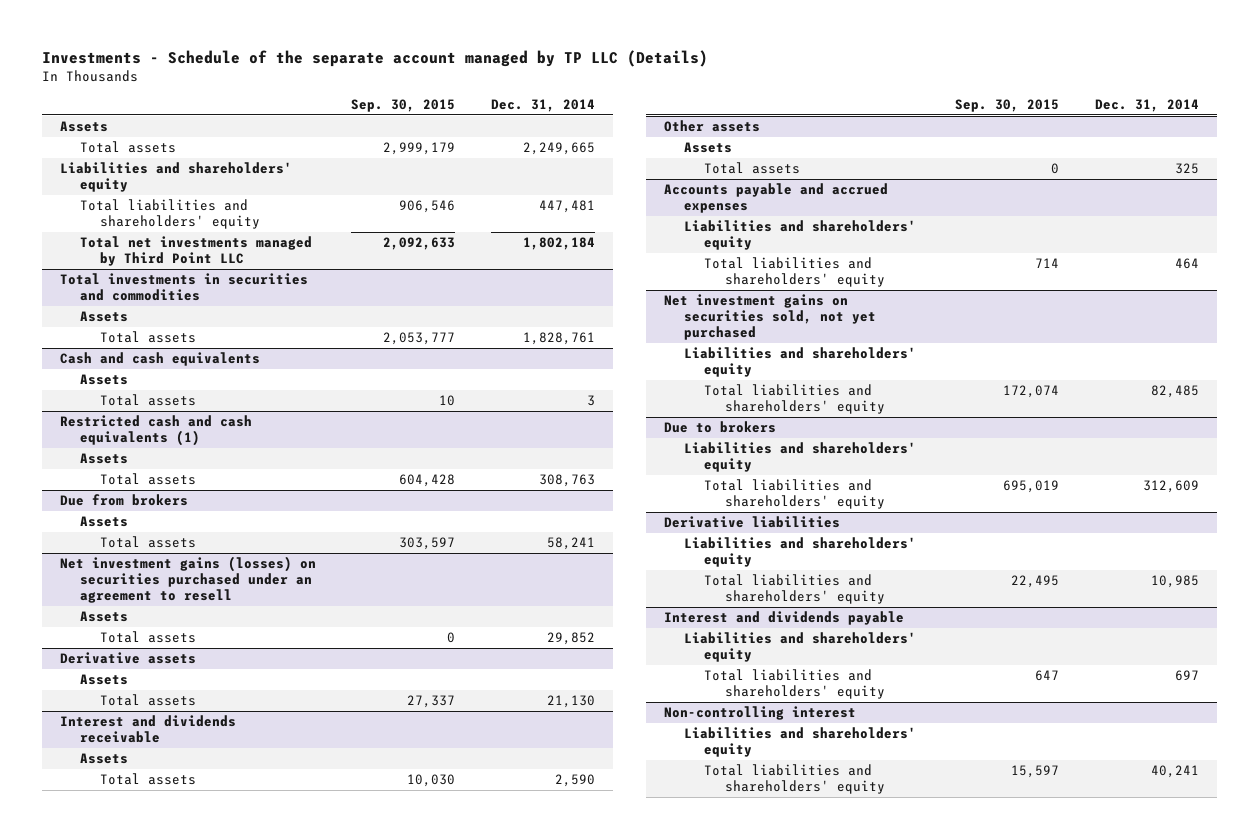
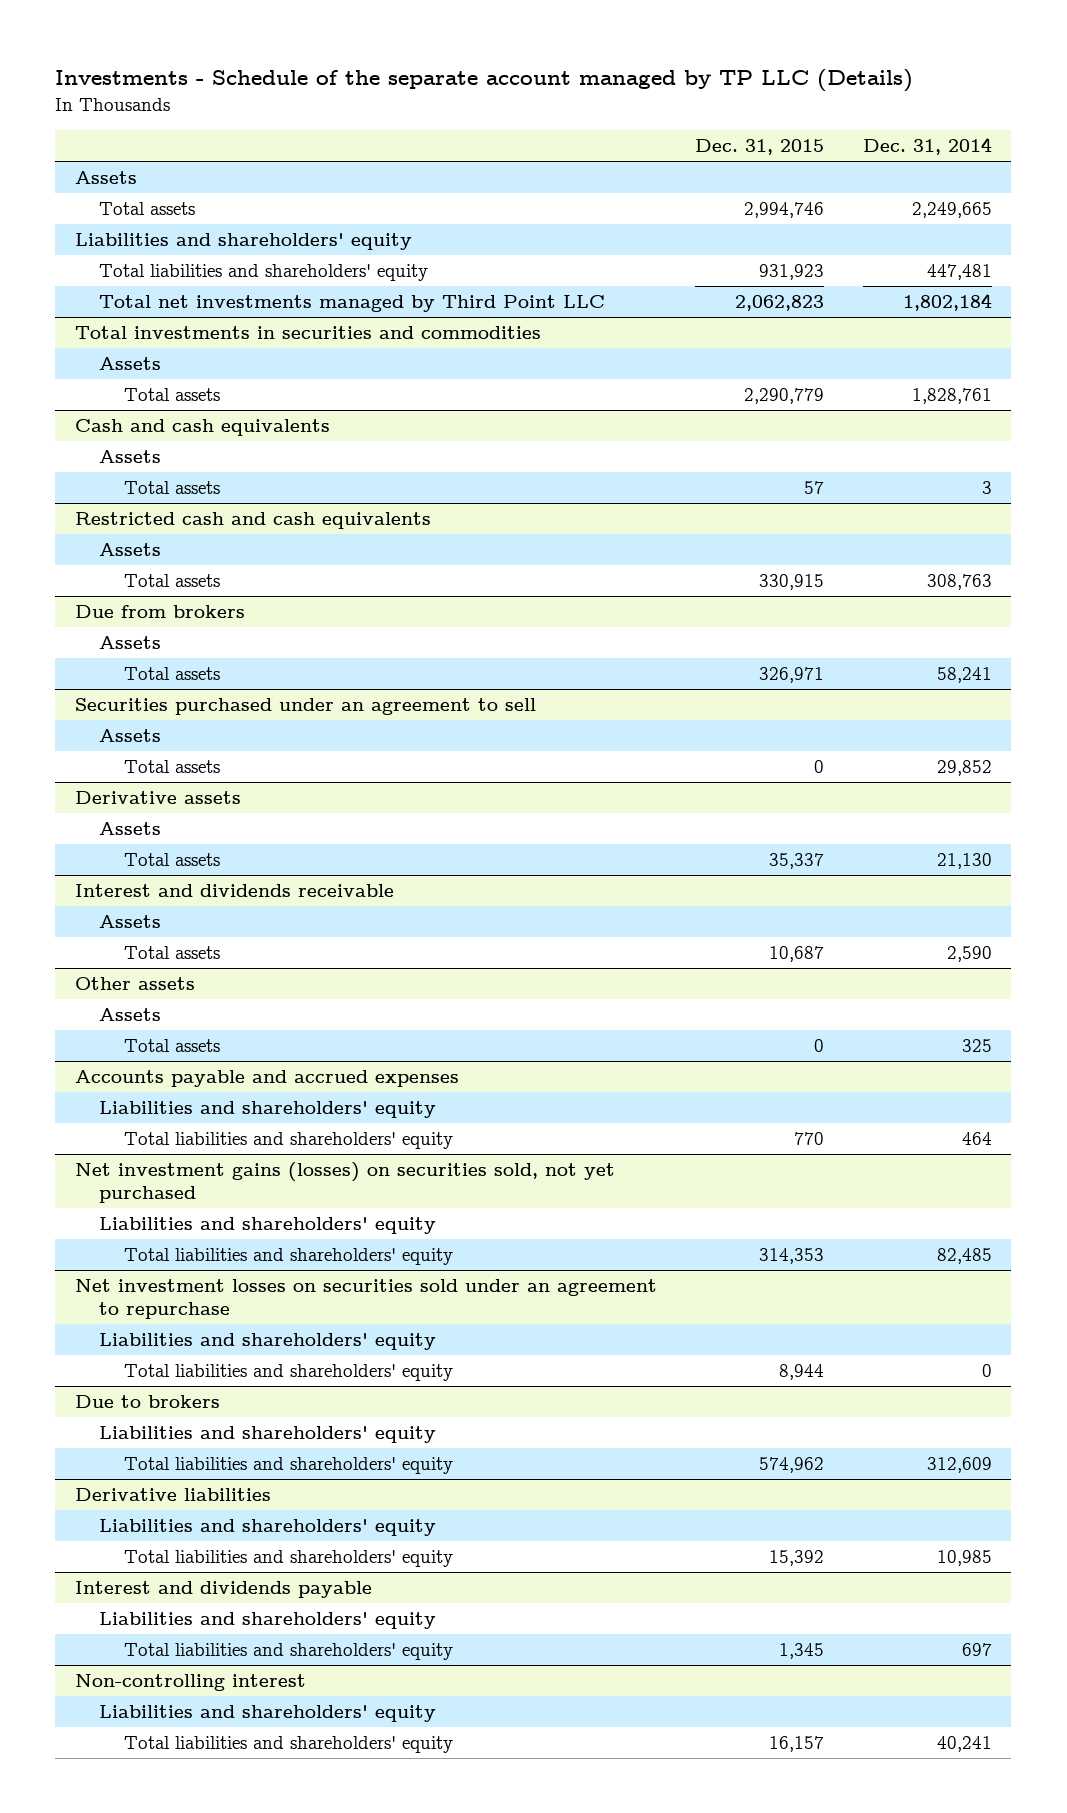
[351,98,456,112] Sep. 30, 2015 -> none
none -> [695,139,825,156] Dec. 31, 2015
[59,415,252,446] Restricted cash and cash equivalents (1) -> [74,512,431,530] Restricted cash and cash equivalents
[59,556,316,603] Net investment gains (losses) on securities purchased under an agreement to resell -> [74,698,536,716] Securities purchased under an agreement to sell
[663,294,877,340] Net investment gains on securities sold, not yet purchased -> [74,1162,615,1203] Net investment gains (losses) on securities sold, not yet purchased
none -> [74,1279,657,1319] Net investment losses on securities sold under an agreement to repurchase
none -> [99,1333,437,1351] Liabilities and shareholders' equity
none -> [124,1364,454,1382] Total liabilities and shareholders' equity

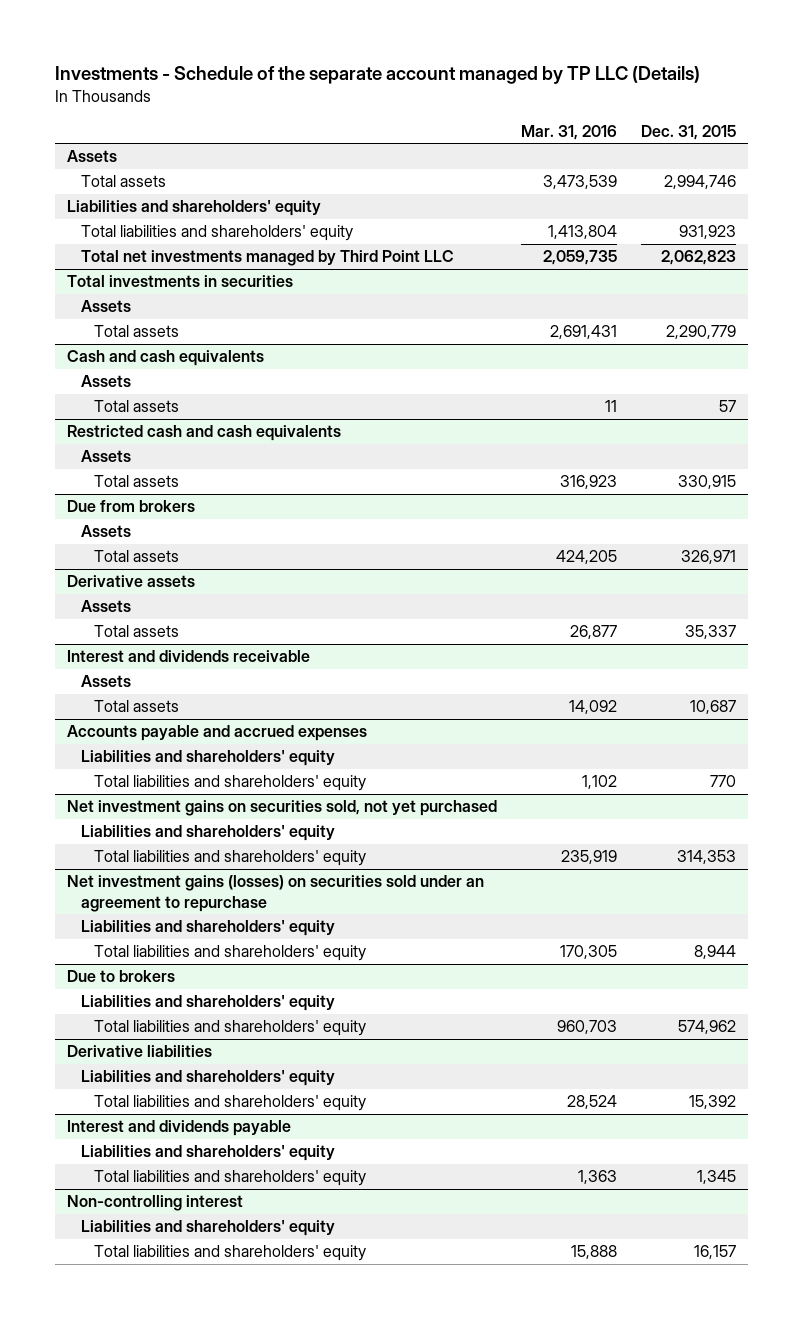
[863,137,993,156] Dec. 31, 2014 -> none
none -> [521,124,618,140] Mar. 31, 2016
[74,326,541,340] Total investments in securities and commodities -> [67,275,294,288] Total investments in securities
[74,698,536,716] Securities purchased under an agreement to sell -> none
[99,729,162,743] Assets -> none
[124,760,221,774] Total assets -> none
[74,977,195,991] Other assets -> none
[99,1008,162,1022] Assets -> none
[124,1039,221,1053] Total assets -> none
[74,1162,615,1203] Net investment gains (losses) on securities sold, not yet purchased -> [67,800,498,817] Net investment gains on securities sold, not yet purchased
[74,1279,657,1319] Net investment losses on securities sold under an agreement to repurchase -> [67,875,485,912] Net investment gains (losses) on securities sold under an agreement to repurchase

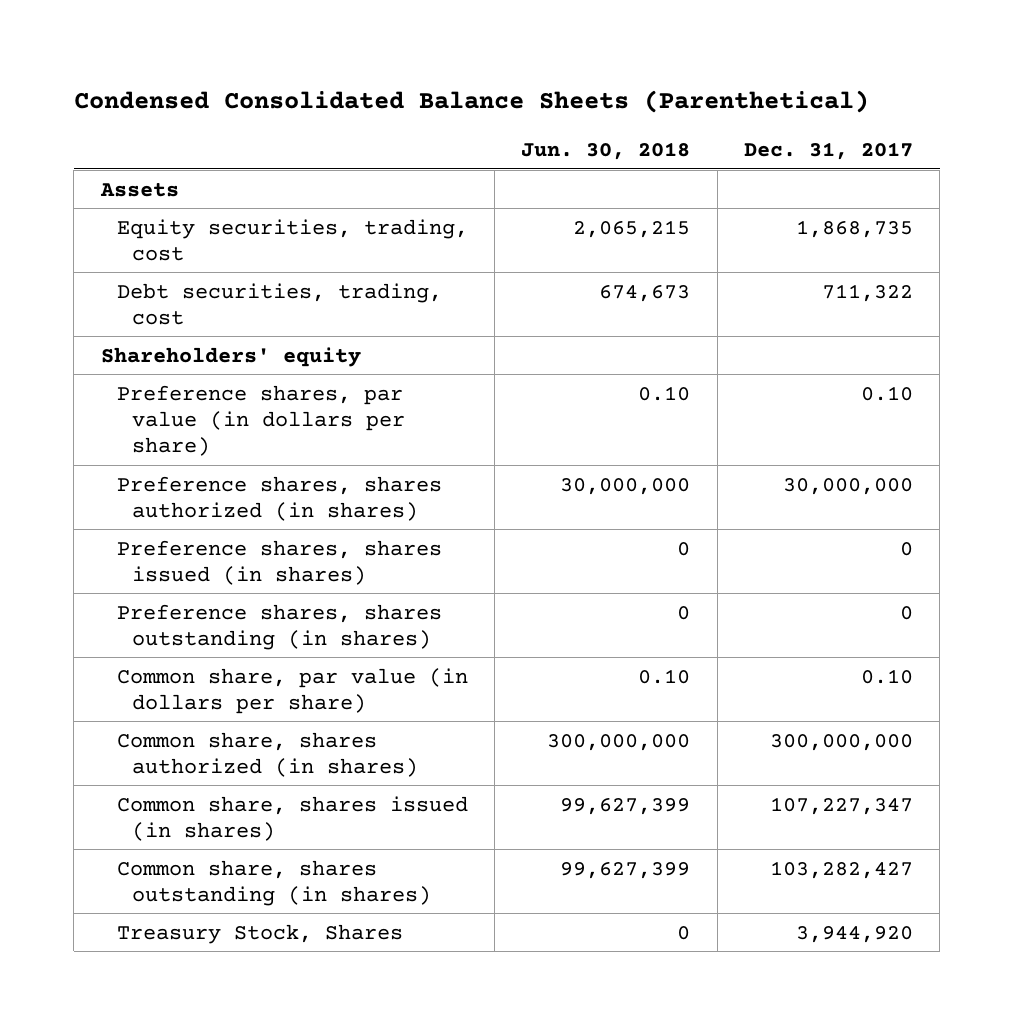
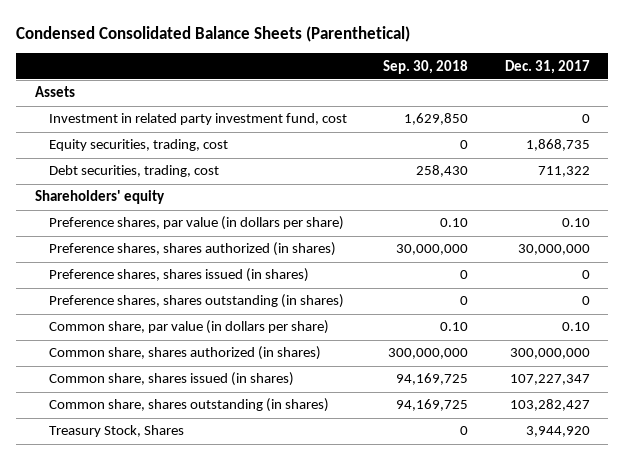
[521,142,691,161] Jun. 30, 2018 -> none
none -> [383,59,469,74] Sep. 30, 2018
none -> [48,113,347,126] Investment in related party investment fund, cost

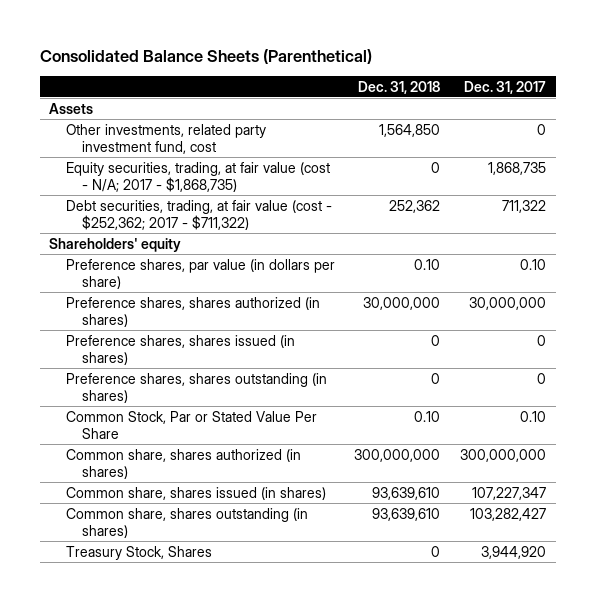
[16,25,411,42] Condensed Consolidated Balance Sheets (Parenthetical) -> [39,48,372,64] Consolidated Balance Sheets (Parenthetical)
[383,59,469,74] Sep. 30, 2018 -> none
none -> [358,80,441,94] Dec. 31, 2018
[48,113,347,126] Investment in related party investment fund, cost -> [65,123,266,155] Other investments, related party investment fund, cost
[48,139,228,152] Equity securities, trading, cost -> [65,161,330,193] Equity securities, trading, at fair value (cost - N/A; 2017 - $1,868,735)
[48,165,219,178] Debt securities, trading, cost -> [65,199,332,231] Debt securities, trading, at fair value (cost - $252,362; 2017 - $711,322)
[48,320,329,335] Common share, par value (in dollars per share) -> [65,410,317,440] Common Stock, Par or Stated Value Per Share

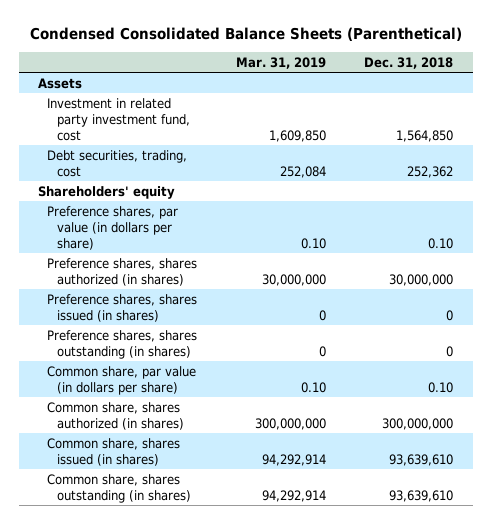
[39,48,372,64] Consolidated Balance Sheets (Parenthetical) -> [29,26,462,41] Condensed Consolidated Balance Sheets (Parenthetical)
[464,80,547,94] Dec. 31, 2017 -> none
none -> [235,56,326,69] Mar. 31, 2019
[65,161,330,193] Equity securities, trading, at fair value (cost - N/A; 2017 - $1,868,735) -> none
[65,123,266,155] Other investments, related party investment fund, cost -> [47,97,190,141] Investment in related party investment fund, cost
[65,199,332,231] Debt securities, trading, at fair value (cost - $252,362; 2017 - $711,322) -> [47,149,188,177] Debt securities, trading, cost
[65,410,317,440] Common Stock, Par or Stated Value Per Share -> [47,365,197,395] Common share, par value (in dollars per share)
[65,545,212,560] Treasury Stock, Shares -> none

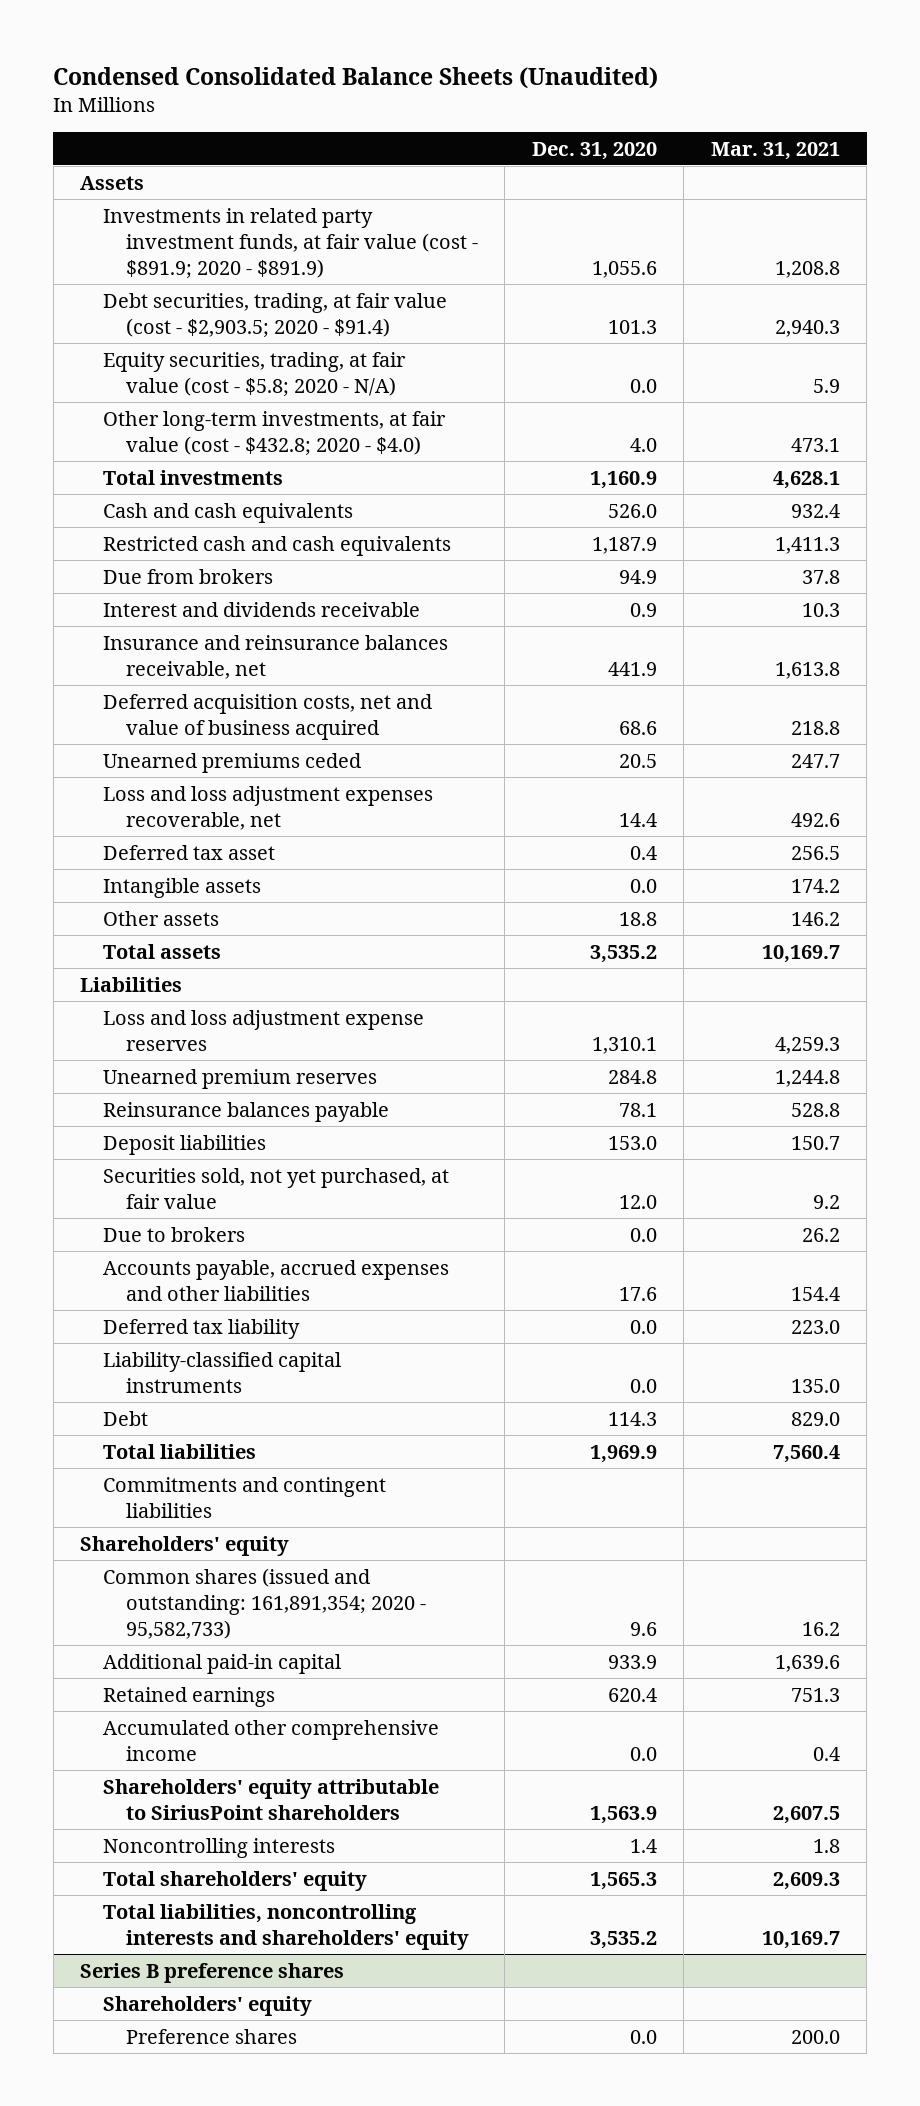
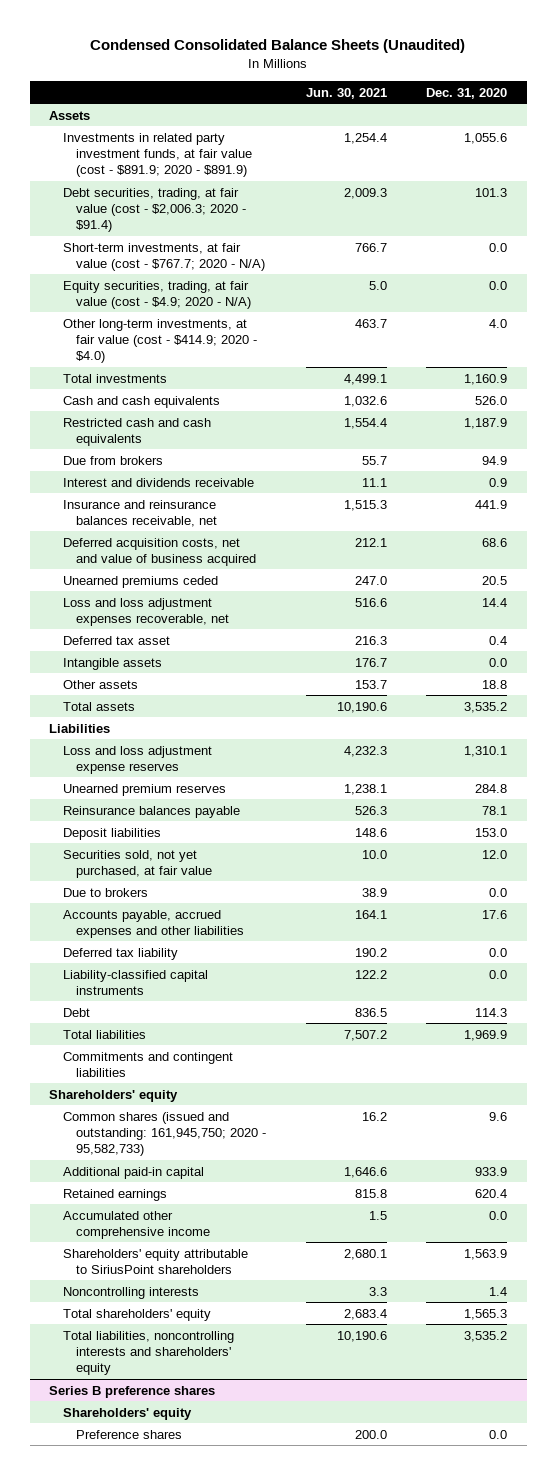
[710,141,840,160] Mar. 31, 2021 -> none
none -> [305,87,387,99] Jun. 30, 2021
[102,292,447,338] Debt securities, trading, at fair value (cost - $2,903.5; 2020 - $91.4) -> [62,187,247,233] Debt securities, trading, at fair value (cost - $2,006.3; 2020 - $91.4)
none -> [62,242,266,271] Short-term investments, at fair value (cost - $767.7; 2020 - N/A)
[102,351,406,397] Equity securities, trading, at fair value (cost - $5.8; 2020 - N/A) -> [62,280,252,309] Equity securities, trading, at fair value (cost - $4.9; 2020 - N/A)
[102,410,446,456] Other long-term investments, at fair value (cost - $432.8; 2020 - $4.0) -> [62,318,258,364] Other long-term investments, at fair value (cost - $414.9; 2020 - $4.0)
[102,1567,426,1639] Common shares (issued and outstanding: 161,891,354; 2020 - 95,582,733) -> [62,1111,267,1157] Common shares (issued and outstanding: 161,945,750; 2020 - 95,582,733)

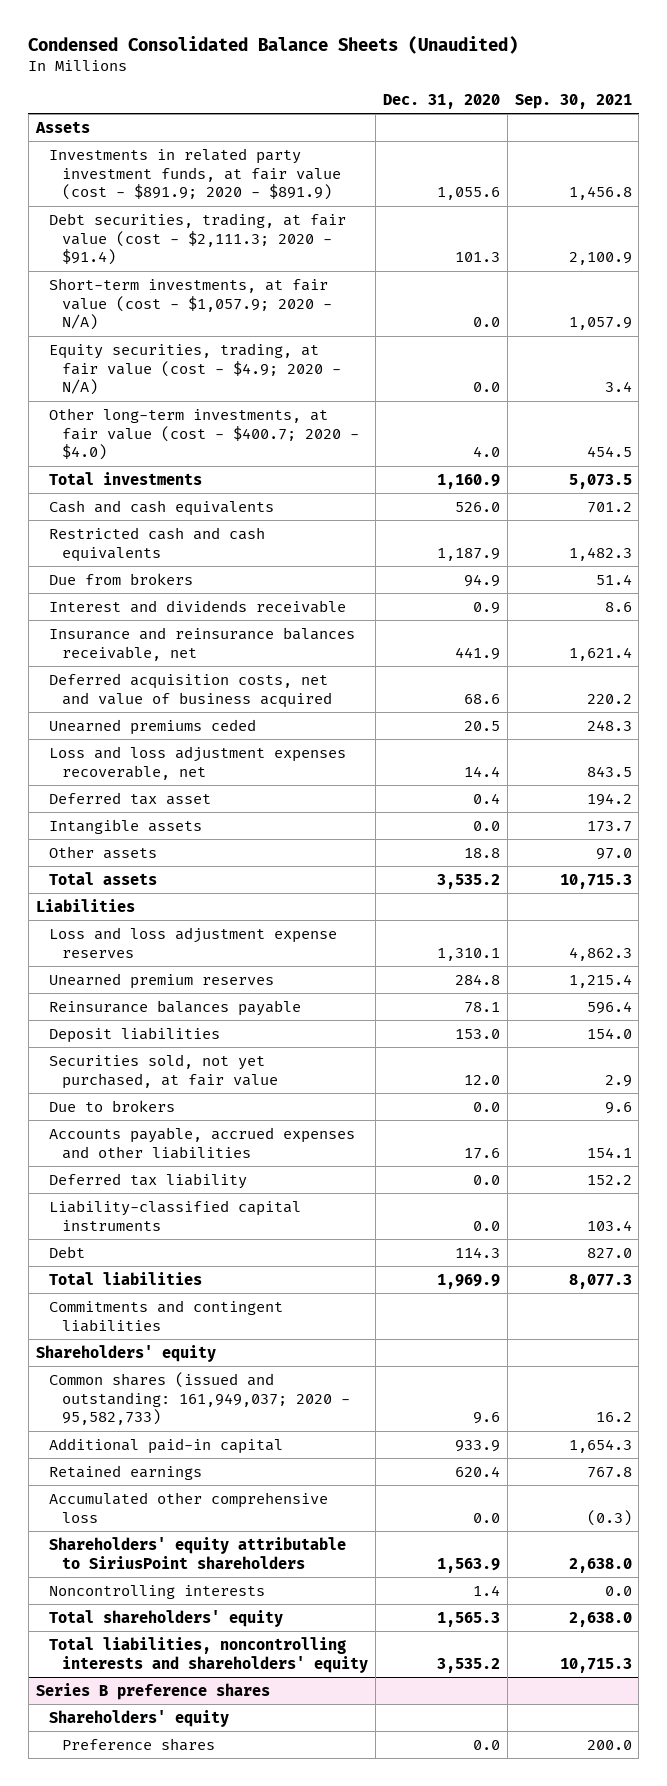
[305,87,387,99] Jun. 30, 2021 -> none
none -> [514,93,632,109] Sep. 30, 2021
[62,187,247,233] Debt securities, trading, at fair value (cost - $2,006.3; 2020 - $91.4) -> [48,212,346,266] Debt securities, trading, at fair value (cost - $2,111.3; 2020 - $91.4)
[62,242,266,271] Short-term investments, at fair value (cost - $767.7; 2020 - N/A) -> [48,277,332,331] Short-term investments, at fair value (cost - $1,057.9; 2020 - N/A)
[62,318,258,364] Other long-term investments, at fair value (cost - $414.9; 2020 - $4.0) -> [48,407,359,461] Other long-term investments, at fair value (cost - $400.7; 2020 - $4.0)
[62,1111,267,1157] Common shares (issued and outstanding: 161,945,750; 2020 - 95,582,733) -> [48,1371,350,1426] Common shares (issued and outstanding: 161,949,037; 2020 - 95,582,733)
[62,1210,211,1239] Accumulated other comprehensive income -> [48,1491,328,1523] Accumulated other comprehensive loss

